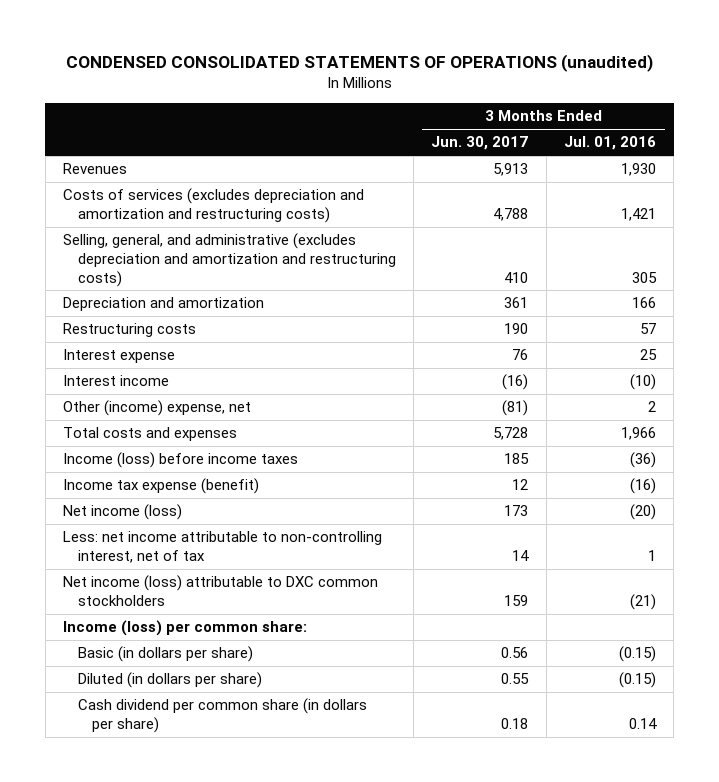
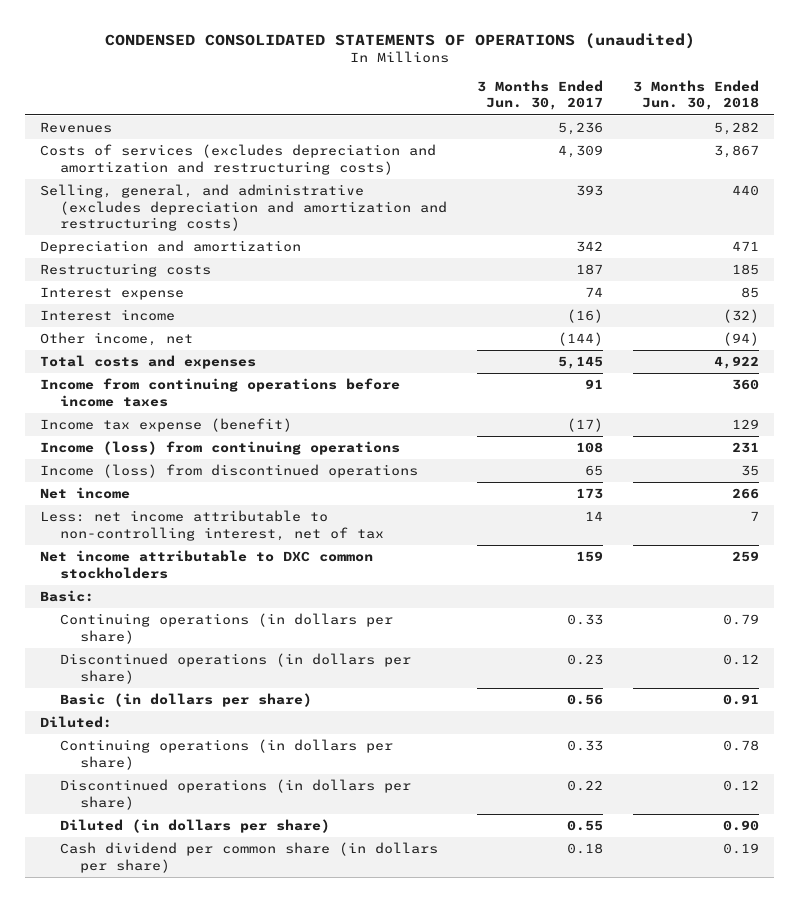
[564,136,657,151] Jul. 01, 2016 -> none
none -> [633,80,760,111] 3 Months Ended Jun. 30, 2018
[493,163,529,177] 5,913 -> [558,122,604,136] 5,236
[493,207,529,221] 4,788 -> [558,145,604,159] 4,309
[504,271,529,283] 410 -> [576,185,604,197] 393
[504,297,529,309] 361 -> [576,241,604,253] 342
[504,323,529,335] 190 -> [576,264,604,276] 187
[512,349,529,361] 76 -> [585,287,604,298] 74
[63,452,299,469] Income (loss) before income taxes -> none
[63,400,252,417] Other (income) expense, net -> [40,332,194,347] Other income, net
[502,400,529,417] (81) -> [558,332,604,347] (144)
[493,427,529,441] 5,728 -> [558,356,604,370] 5,145
none -> [40,378,401,407] Income from continuing operations before income taxes
[512,479,529,491] 12 -> [567,418,604,433] (17)
none -> [40,441,401,456] Income (loss) from continuing operations
none -> [40,464,419,479] Income (loss) from discontinued operations
[63,504,183,521] Net income (loss) -> [40,487,131,500] Net income
[63,620,308,637] Income (loss) per common share: -> none
[63,575,379,606] Net income (loss) attributable to DXC common stockholders -> [40,550,374,579] Net income attributable to DXC common stockholders
none -> [40,590,95,603] Basic:
none -> [60,613,394,644] Continuing operations (in dollars per share)
none -> [60,653,412,684] Discontinued operations (in dollars per share)
none -> [40,716,113,729] Diluted:
none -> [60,739,394,770] Continuing operations (in dollars per share)
none -> [60,779,412,810] Discontinued operations (in dollars per share)

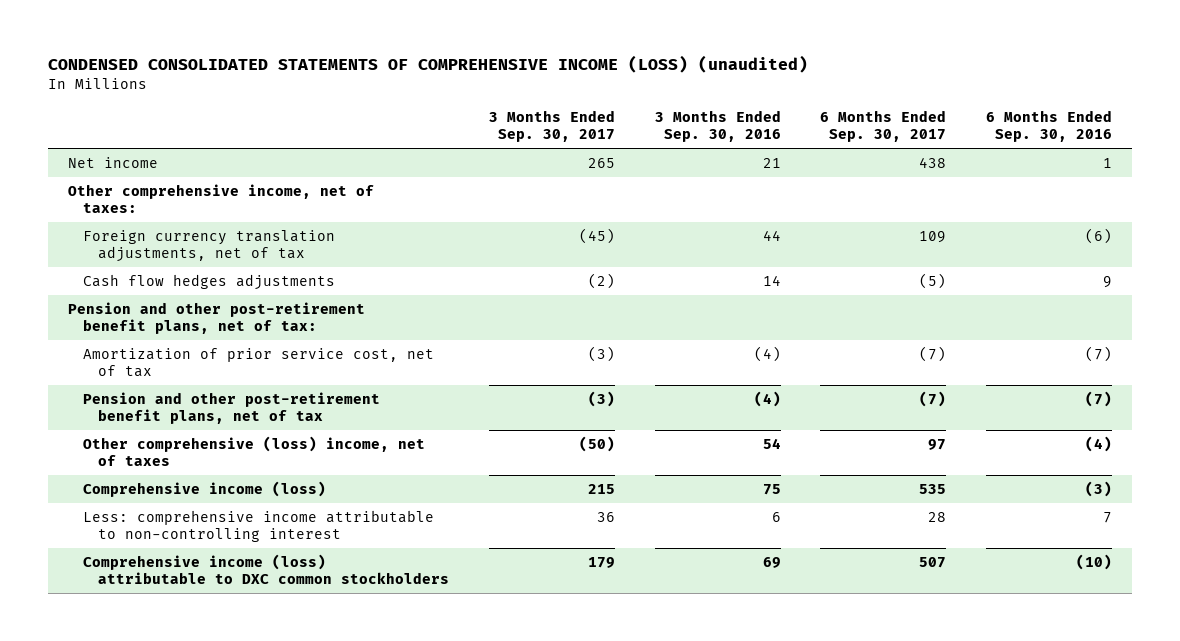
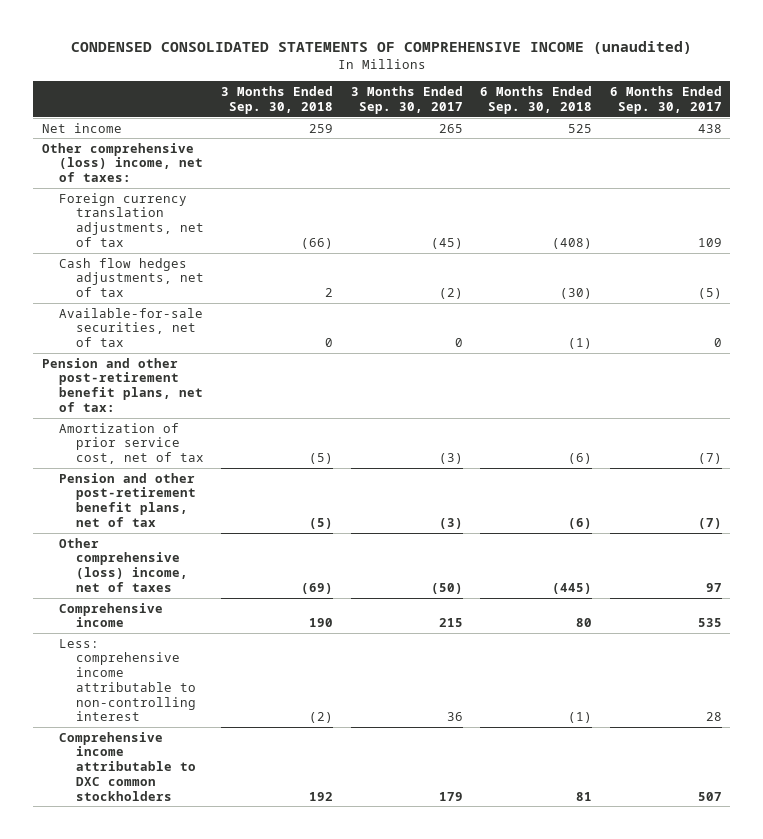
[48,55,809,74] CONDENSED CONSOLIDATED STATEMENTS OF COMPREHENSIVE INCOME (LOSS) (unaudited) -> [70,41,692,55] CONDENSED CONSOLIDATED STATEMENTS OF COMPREHENSIVE INCOME (unaudited)
[654,110,781,143] 3 Months Ended Sep. 30, 2016 -> none
[986,110,1113,143] 6 Months Ended Sep. 30, 2016 -> none
none -> [221,86,334,114] 3 Months Ended Sep. 30, 2018
none -> [480,86,593,114] 6 Months Ended Sep. 30, 2018
[67,183,374,213] Other comprehensive income, net of taxes: -> [41,142,203,183] Other comprehensive (loss) income, net of taxes:
[83,273,336,290] Cash flow hedges adjustments -> [58,257,205,298] Cash flow hedges adjustments, net of tax
none -> [58,307,203,348] Available-for-sale securities, net of tax
[83,480,327,497] Comprehensive income (loss) -> [58,602,163,628] Comprehensive income
[83,553,450,584] Comprehensive income (loss) attributable to DXC common stockholders -> [58,731,197,801] Comprehensive income attributable to DXC common stockholders

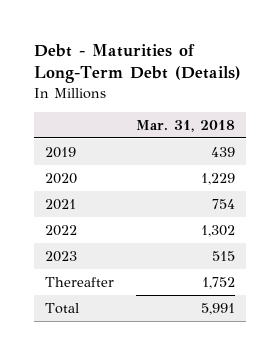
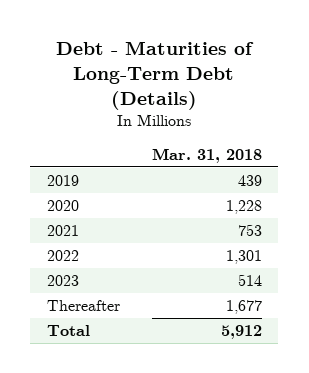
[200,172,235,185] 1,229 -> [226,199,263,214] 1,228
[211,198,235,209] 754 -> [238,223,263,236] 753
[200,224,235,237] 1,302 -> [226,249,263,264] 1,301
[211,250,235,261] 515 -> [238,273,263,286] 514
[201,276,235,289] 1,752 -> [226,299,263,314] 1,677
[200,302,235,315] 5,991 -> [221,324,263,339] 5,912

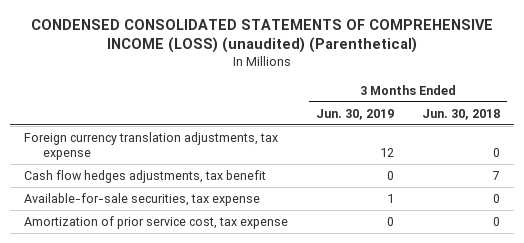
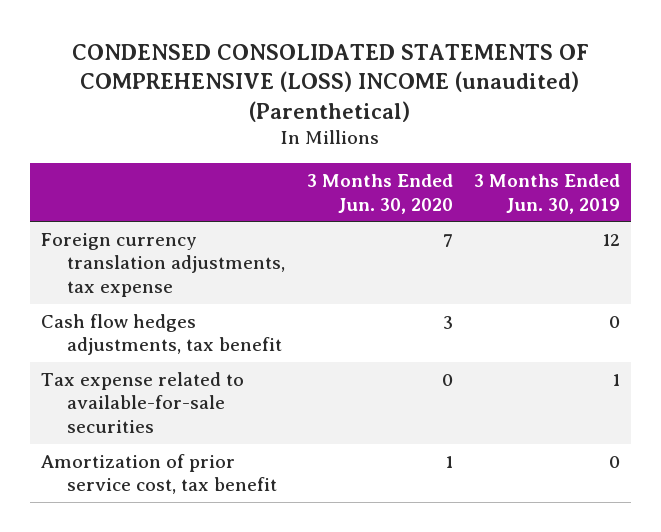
[30,18,493,54] CONDENSED CONSOLIDATED STATEMENTS OF COMPREHENSIVE INCOME (LOSS) (unaudited) (Parenthetical) -> [72,43,590,122] CONDENSED CONSOLIDATED STATEMENTS OF COMPREHENSIVE (LOSS) INCOME (unaudited) (Parenthetical)
[421,108,500,120] Jun. 30, 2018 -> none
none -> [306,174,453,214] 3 Months Ended Jun. 30, 2020
[24,192,261,206] Available-for-sale securities, tax expense -> [40,371,244,434] Tax expense related to available-for-sale securities
[24,215,289,229] Amortization of prior service cost, tax expense -> [40,453,278,495] Amortization of prior service cost, tax benefit

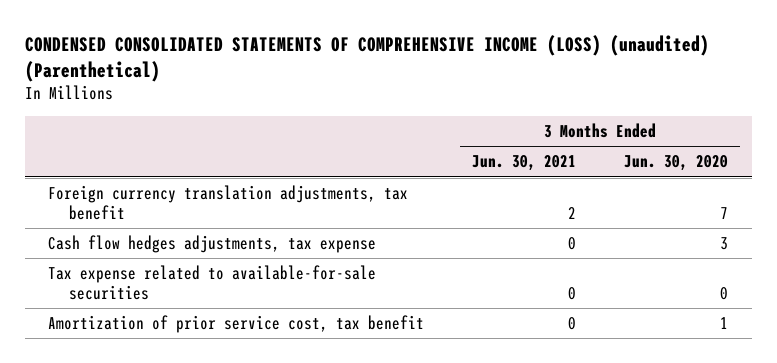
[72,43,590,122] CONDENSED CONSOLIDATED STATEMENTS OF COMPREHENSIVE (LOSS) INCOME (unaudited) (Parenthetical) -> [24,34,709,82] CONDENSED CONSOLIDATED STATEMENTS OF COMPREHENSIVE INCOME (LOSS) (unaudited) (Parenthetical)
[474,174,621,214] 3 Months Ended Jun. 30, 2019 -> none
none -> [472,155,577,172] Jun. 30, 2021
[40,232,286,298] Foreign currency translation adjustments, tax expense -> [48,185,409,221] Foreign currency translation adjustments, tax benefit
[40,313,283,356] Cash flow hedges adjustments, tax benefit -> [48,235,377,254] Cash flow hedges adjustments, tax expense

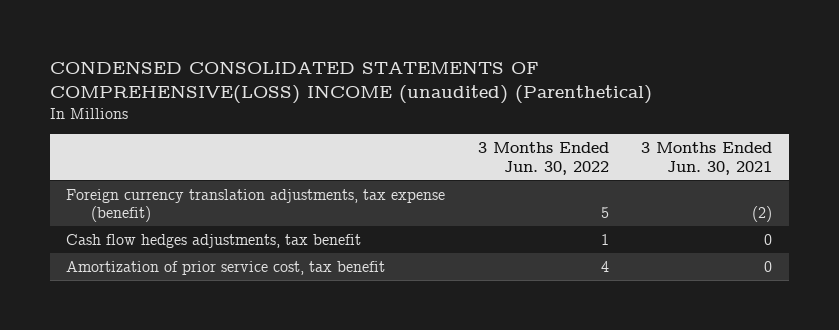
[24,34,709,82] CONDENSED CONSOLIDATED STATEMENTS OF COMPREHENSIVE INCOME (LOSS) (unaudited) (Parenthetical) -> [49,60,652,104] CONDENSED CONSOLIDATED STATEMENTS OF COMPREHENSIVE(LOSS) INCOME (unaudited) (Parenthetical)
[624,155,729,172] Jun. 30, 2020 -> none
none -> [477,141,609,175] 3 Months Ended Jun. 30, 2022
[48,265,377,301] Tax expense related to available-for-sale securities -> none
[48,185,409,221] Foreign currency translation adjustments, tax benefit -> [66,188,446,223] Foreign currency translation adjustments, tax expense (benefit)
[568,207,577,220] 2 -> [752,206,773,223] (2)
[48,235,377,254] Cash flow hedges adjustments, tax expense -> [66,233,362,248] Cash flow hedges adjustments, tax benefit

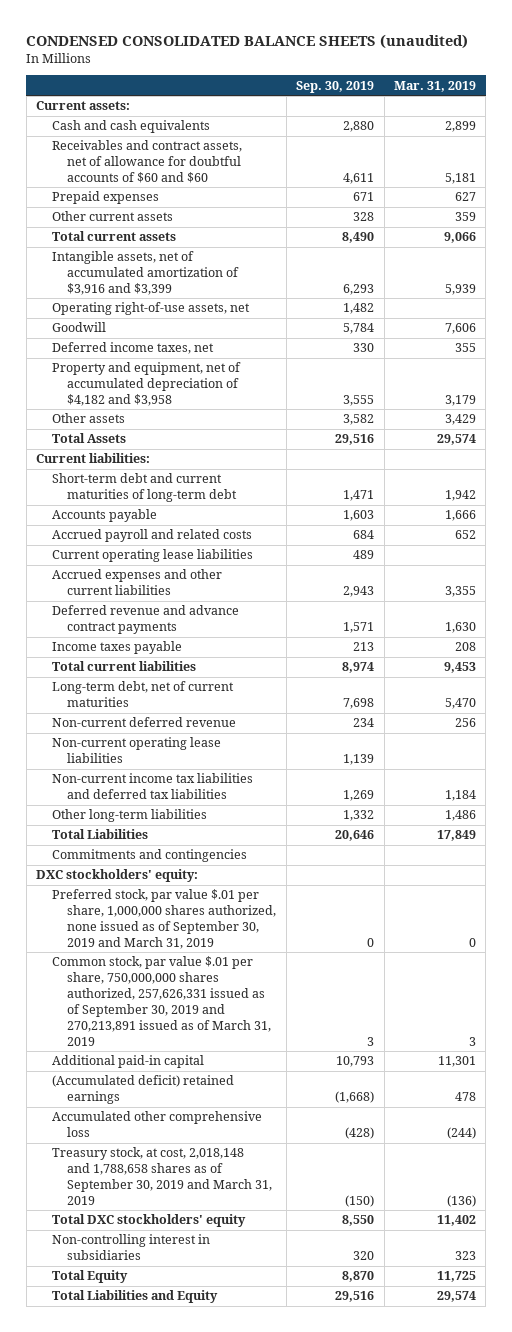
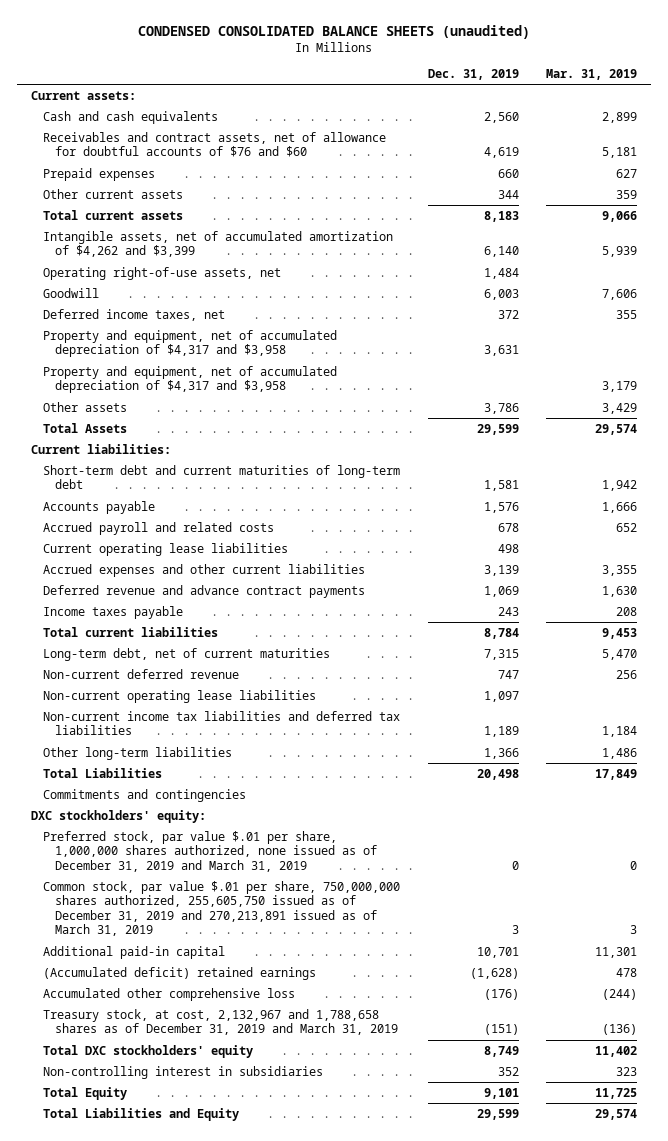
[296,80,375,93] Sep. 30, 2019 -> none
none -> [427,69,519,81] Dec. 31, 2019
[51,140,242,184] Receivables and contract assets, net of allowance for doubtful accounts of $60 and $60 -> [43,131,387,158] Receivables and contract assets, net of allowance for doubtful accounts of $76 and $60
[51,251,240,296] Intangible assets, net of accumulated amortization of $3,916 and $3,399 -> [43,230,394,258] Intangible assets, net of accumulated amortization of $4,262 and $3,399
none -> [43,329,338,358] Property and equipment, net of accumulated depreciation of $4,317 and $3,958
[51,362,241,407] Property and equipment, net of accumulated depreciation of $4,182 and $3,958 -> [43,365,338,394] Property and equipment, net of accumulated depreciation of $4,317 and $3,958
[51,889,277,950] Preferred stock, par value $.01 per share, 1,000,000 shares authorized, none issued as of September 30, 2019 and March 31, 2019 -> [43,830,378,872] Preferred stock, par value $.01 per share, 1,000,000 shares authorized, none issued as of December 31, 2019 and March 31, 2019
[51,956,272,1046] Common stock, par value $.01 per share, 750,000,000 shares authorized, 257,626,331 issued as of September 30, 2019 and 270,213,891 issued as of March 31, 2019 -> [43,880,401,937] Common stock, par value $.01 per share, 750,000,000 shares authorized, 255,605,750 issued as of December 31, 2019 and 270,213,891 issued as of March 31, 2019
[51,1147,273,1206] Treasury stock, at cost, 2,018,148 and 1,788,658 shares as of September 30, 2019 and March 31, 2019 -> [43,1008,399,1036] Treasury stock, at cost, 2,132,967 and 1,788,658 shares as of December 31, 2019 and March 31, 2019

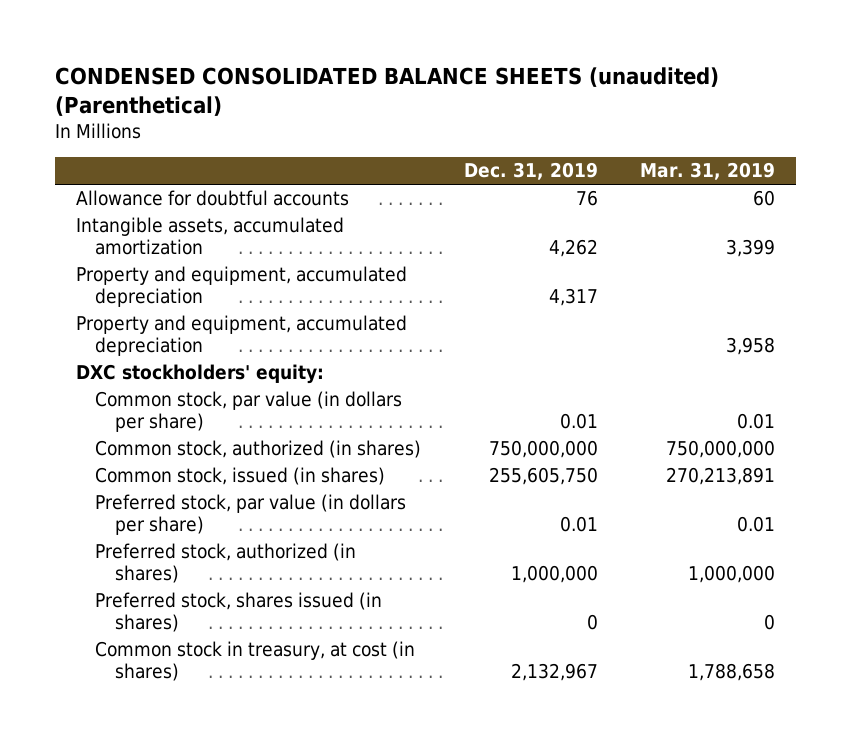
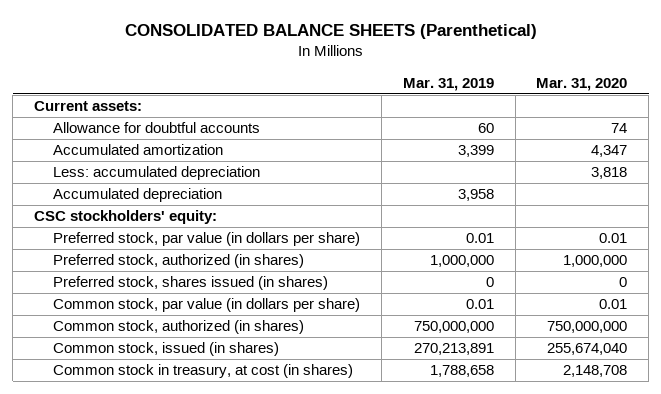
[55,67,720,117] CONDENSED CONSOLIDATED BALANCE SHEETS (unaudited) (Parenthetical) -> [124,24,537,40] CONSOLIDATED BALANCE SHEETS (Parenthetical)
[463,162,598,181] Dec. 31, 2019 -> none
none -> [536,77,628,91] Mar. 31, 2020
none -> [34,101,143,112] Current assets:
[76,217,345,256] Intangible assets, accumulated amortization -> [53,144,224,156] Accumulated amortization
[76,266,408,308] Property and equipment, accumulated depreciation -> [53,166,261,181] Less: accumulated depreciation
[76,315,408,357] Property and equipment, accumulated depreciation -> [53,188,223,203] Accumulated depreciation
[76,364,325,385] DXC stockholders' equity: -> [34,210,218,225] CSC stockholders' equity:
[95,391,403,433] Common stock, par value (in dollars per share) -> [53,298,361,313] Common stock, par value (in dollars per share)
[95,440,422,459] Common stock, authorized (in shares) -> [53,320,305,335] Common stock, authorized (in shares)
[95,467,386,486] Common stock, issued (in shares) -> [53,342,280,357] Common stock, issued (in shares)

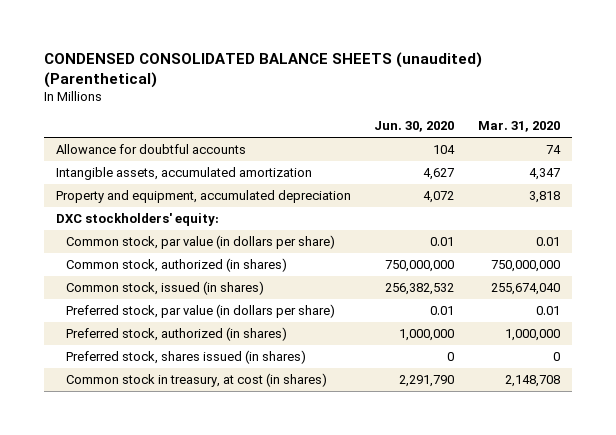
[124,24,537,40] CONSOLIDATED BALANCE SHEETS (Parenthetical) -> [44,52,483,89] CONDENSED CONSOLIDATED BALANCE SHEETS (unaudited) (Parenthetical)
[402,77,494,91] Mar. 31, 2019 -> none
none -> [374,121,455,133] Jun. 30, 2020
[34,101,143,112] Current assets: -> none
[53,188,223,203] Accumulated depreciation -> none
[53,144,224,156] Accumulated amortization -> [55,167,312,181] Intangible assets, accumulated amortization
[53,166,261,181] Less: accumulated depreciation -> [55,190,351,204] Property and equipment, accumulated depreciation
[34,210,218,225] CSC stockholders' equity: -> [55,213,219,227] DXC stockholders' equity:
[53,232,361,247] Preferred stock, par value (in dollars per share) -> [66,304,336,319] Preferred stock, par value (in dollars per share)
[53,254,305,269] Preferred stock, authorized (in shares) -> [66,327,288,342] Preferred stock, authorized (in shares)
[53,276,329,291] Preferred stock, shares issued (in shares) -> [66,350,307,365] Preferred stock, shares issued (in shares)

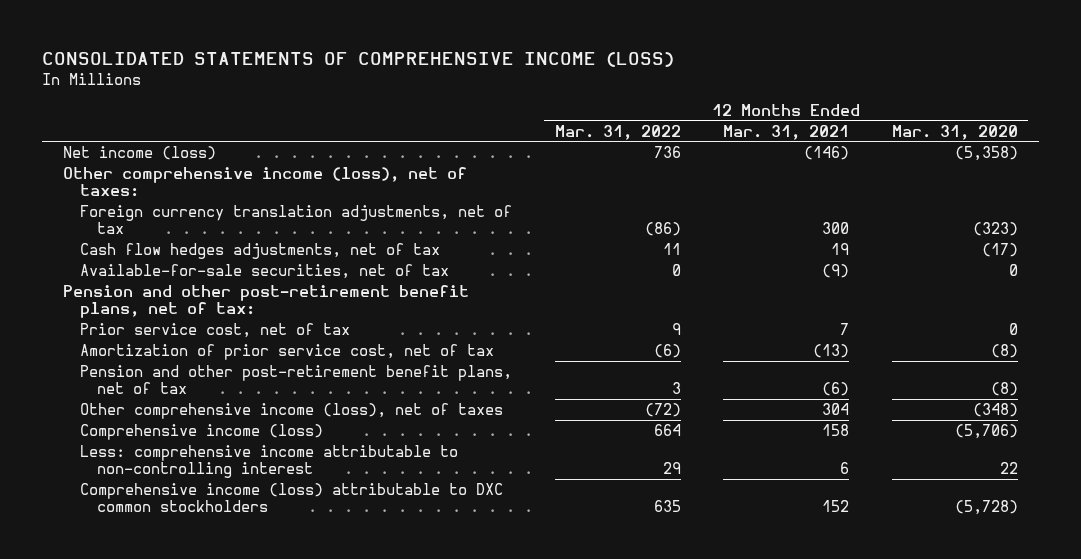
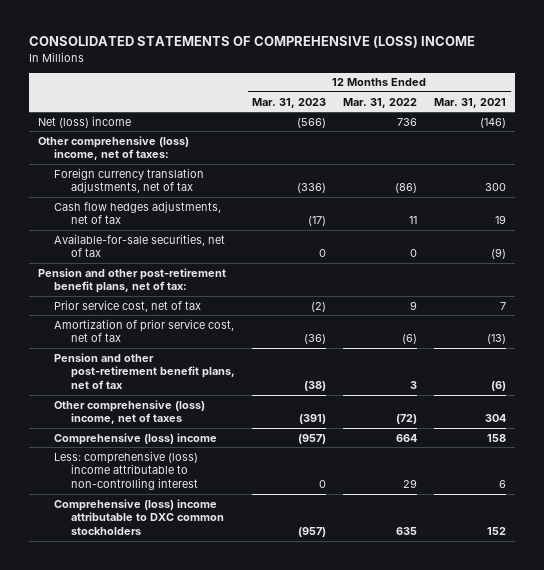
[41,51,674,67] CONSOLIDATED STATEMENTS OF COMPREHENSIVE INCOME (LOSS) -> [29,36,476,49] CONSOLIDATED STATEMENTS OF COMPREHENSIVE (LOSS) INCOME
[891,124,1018,140] Mar. 31, 2020 -> none
none -> [251,97,326,108] Mar. 31, 2023
[62,146,216,161] Net income (loss) -> [37,115,131,128] Net (loss) income
[62,167,467,198] Other comprehensive income (loss), net of taxes: -> [37,135,189,161] Other comprehensive (loss) income, net of taxes:
[80,403,504,420] Other comprehensive income (loss), net of taxes -> [54,399,206,425] Other comprehensive (loss) income, net of taxes
[80,424,324,441] Comprehensive income (loss) -> [54,432,218,445] Comprehensive (loss) income
[80,445,459,479] Less: comprehensive income attributable to non-controlling interest -> [54,450,199,491] Less: comprehensive (loss) income attributable to non-controlling interest
[80,483,504,513] Comprehensive income (loss) attributable to DXC common stockholders -> [54,498,224,536] Comprehensive (loss) income attributable to DXC common stockholders

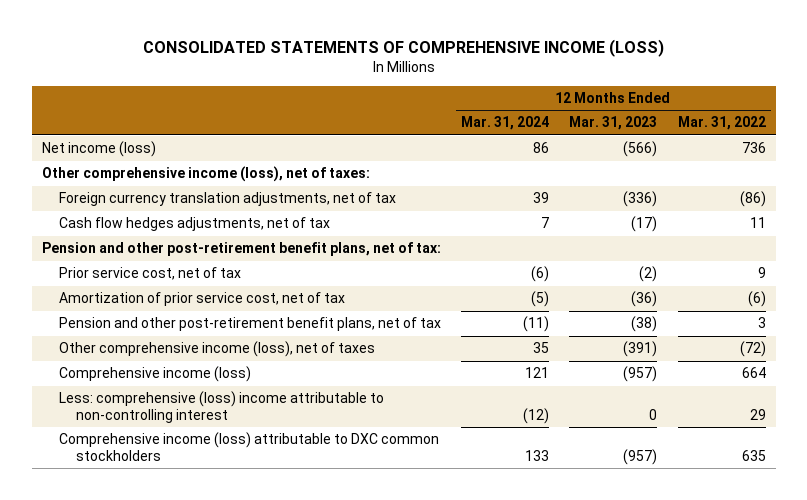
[29,36,476,49] CONSOLIDATED STATEMENTS OF COMPREHENSIVE (LOSS) INCOME -> [142,39,664,58] CONSOLIDATED STATEMENTS OF COMPREHENSIVE INCOME (LOSS)
[434,97,507,108] Mar. 31, 2021 -> none
none -> [461,116,550,131] Mar. 31, 2024
[37,115,131,128] Net (loss) income -> [41,141,156,158] Net income (loss)
[37,135,189,161] Other comprehensive (loss) income, net of taxes: -> [41,166,370,183] Other comprehensive income (loss), net of taxes:
[54,233,226,258] Available-for-sale securities, net of tax -> none
[54,399,206,425] Other comprehensive (loss) income, net of taxes -> [59,341,376,358] Other comprehensive income (loss), net of taxes
[54,432,218,445] Comprehensive (loss) income -> [59,366,252,383] Comprehensive income (loss)
[54,498,224,536] Comprehensive (loss) income attributable to DXC common stockholders -> [59,432,440,461] Comprehensive income (loss) attributable to DXC common stockholders

